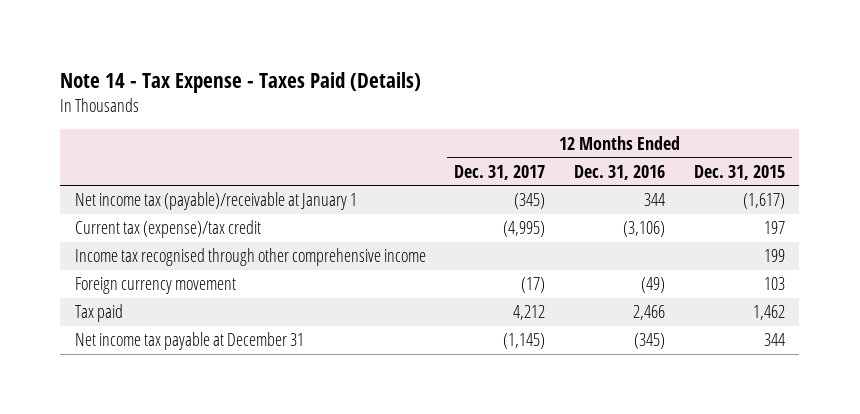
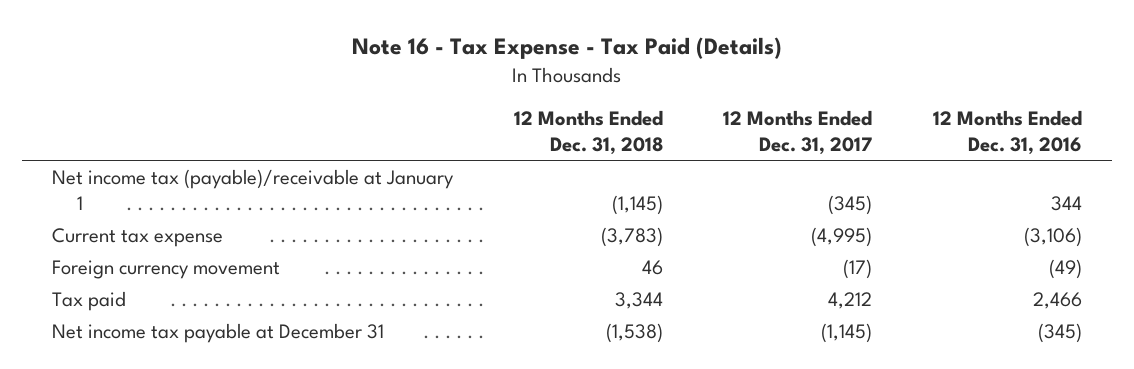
[60,71,422,93] Note 14 - Tax Expense - Taxes Paid (Details) -> [352,37,783,60] Note 16 - Tax Expense - Tax Paid (Details)
[693,164,785,180] Dec. 31, 2015 -> none
none -> [513,110,663,156] 12 Months Ended Dec. 31, 2018
[74,248,426,267] Income tax recognised through other comprehensive income -> none
[74,220,261,239] Current tax (expense)/tax credit -> [52,227,224,247] Current tax expense

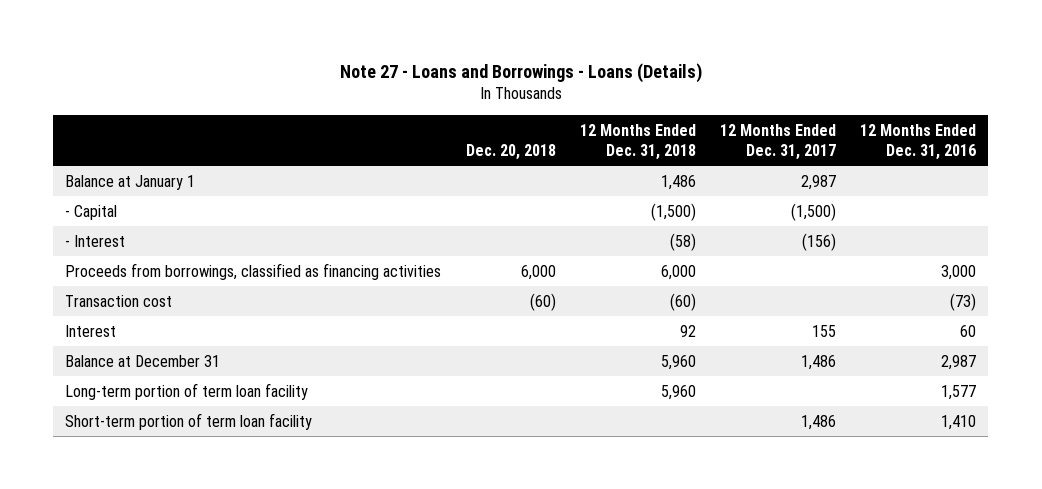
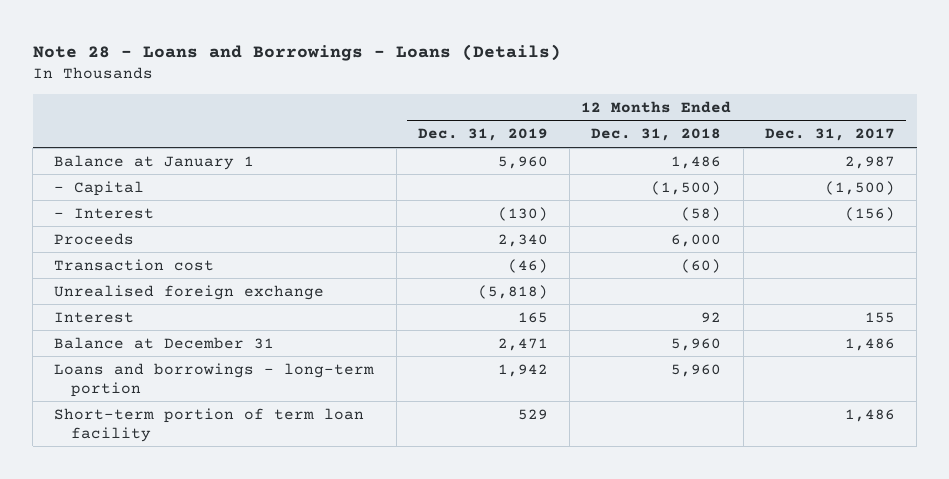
[339,62,702,83] Note 27 - Loans and Borrowings - Loans (Details) -> [32,44,561,62] Note 28 - Loans and Borrowings - Loans (Details)
[465,144,556,161] Dec. 20, 2018 -> none
[860,123,977,161] 12 Months Ended Dec. 31, 2016 -> none
none -> [417,128,548,142] Dec. 31, 2019
[65,262,442,280] Proceeds from borrowings, classified as financing activities -> [54,232,135,245] Proceeds
none -> [54,284,325,300] Unrealised foreign exchange
[65,382,309,400] Long-term portion of term loan facility -> [54,362,375,397] Loans and borrowings - long-term portion

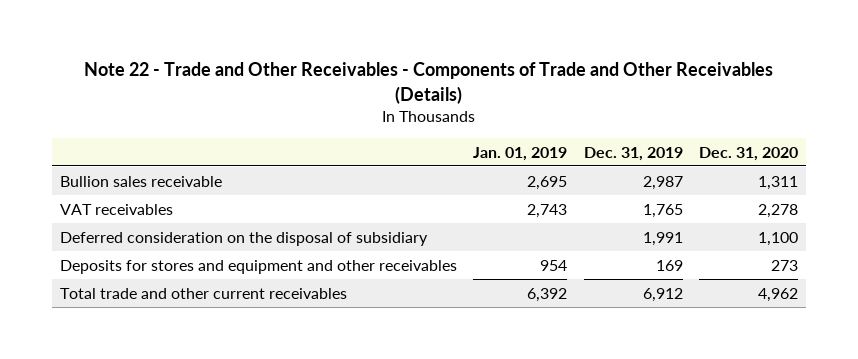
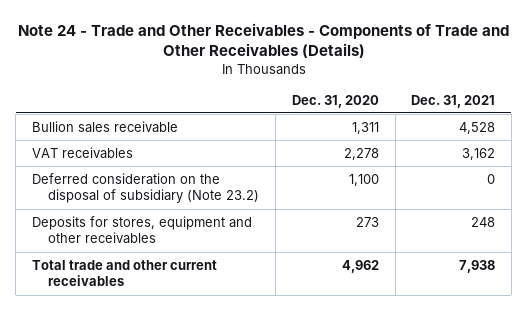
[84,62,774,104] Note 22 - Trade and Other Receivables - Components of Trade and Other Receivables (Details) -> [17,23,509,59] Note 24 - Trade and Other Receivables - Components of Trade and Other Receivables (Details)
[473,146,568,161] Jan. 01, 2019 -> none
[583,146,683,161] Dec. 31, 2019 -> none
none -> [411,94,496,108] Dec. 31, 2021
[59,231,428,246] Deferred consideration on the disposal of subsidiary -> [32,172,260,204] Deferred consideration on the disposal of subsidiary (Note 23.2)
[59,259,457,274] Deposits for stores and equipment and other receivables -> [32,215,253,245] Deposits for stores, equipment and other receivables

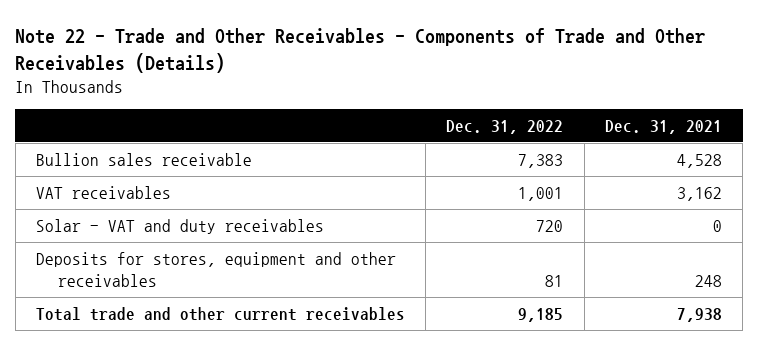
[17,23,509,59] Note 24 - Trade and Other Receivables - Components of Trade and Other Receivables (Details) -> [15,27,706,73] Note 22 - Trade and Other Receivables - Components of Trade and Other Receivables (Details)
[291,94,379,108] Dec. 31, 2020 -> none
none -> [446,119,564,134] Dec. 31, 2022
[32,172,260,204] Deferred consideration on the disposal of subsidiary (Note 23.2) -> none
none -> [35,218,324,234] Solar - VAT and duty receivables

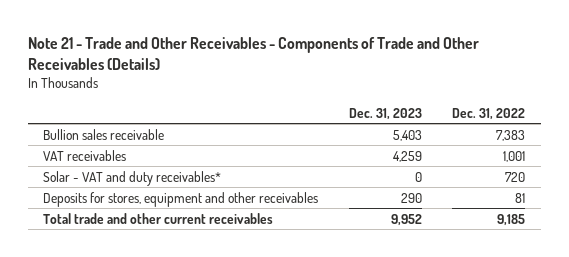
[15,27,706,73] Note 22 - Trade and Other Receivables - Components of Trade and Other Receivables (Details) -> [28,37,480,71] Note 21 - Trade and Other Receivables - Components of Trade and Other Receivables (Details)
[604,119,722,134] Dec. 31, 2021 -> none
none -> [348,107,422,120] Dec. 31, 2023
[35,218,324,234] Solar - VAT and duty receivables -> [43,170,222,186] Solar - VAT and duty receivables*

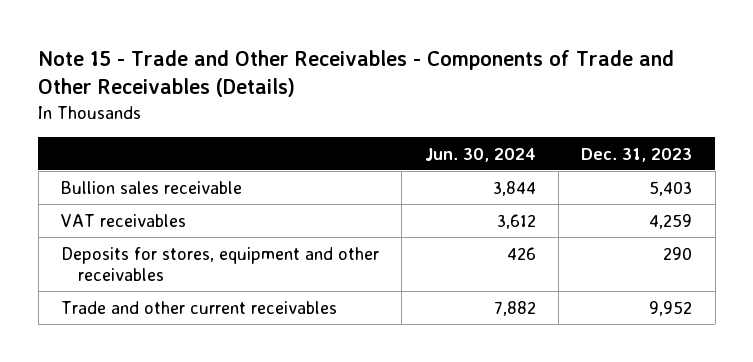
[28,37,480,71] Note 21 - Trade and Other Receivables - Components of Trade and Other Receivables (Details) -> [38,50,675,98] Note 15 - Trade and Other Receivables - Components of Trade and Other Receivables (Details)
[452,107,526,120] Dec. 31, 2022 -> none
none -> [424,147,536,162] Jun. 30, 2024
[43,170,222,186] Solar - VAT and duty receivables* -> none
[43,212,274,224] Total trade and other current receivables -> [60,300,337,314] Trade and other current receivables

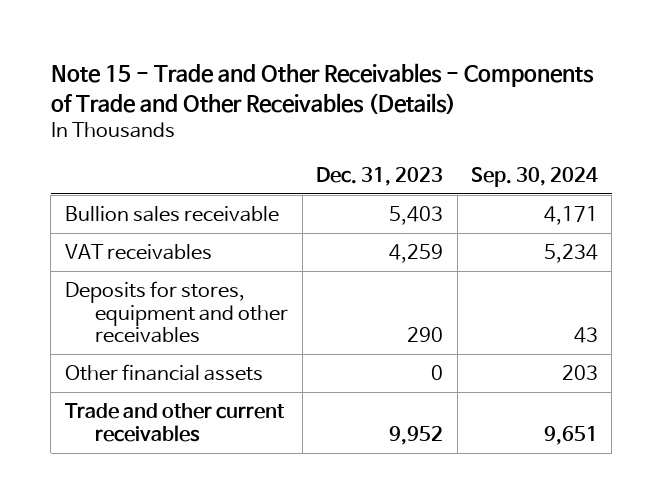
[424,147,536,162] Jun. 30, 2024 -> none
none -> [471,166,599,187] Sep. 30, 2024
none -> [64,363,263,381] Other financial assets

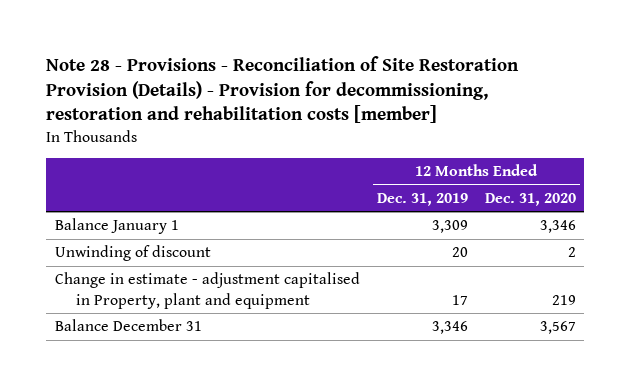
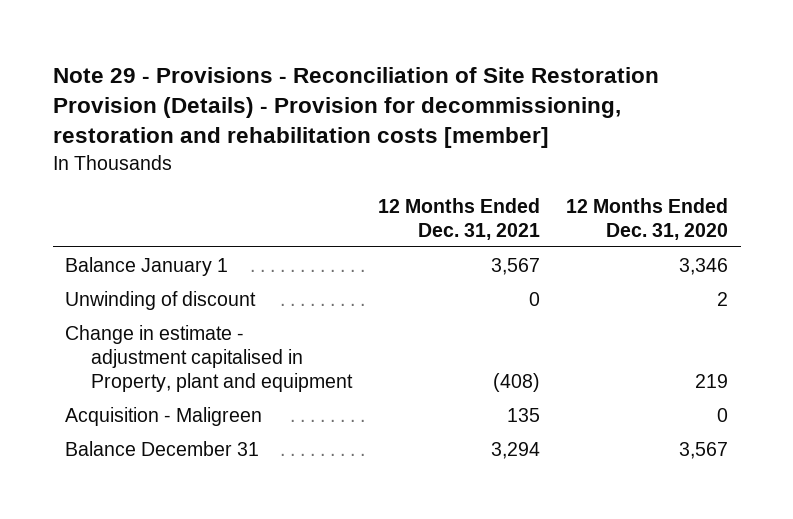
[46,56,520,124] Note 28 - Provisions - Reconciliation of Site Restoration Provision (Details) - Provision for decommissioning, restoration and rehabilitation costs [member] -> [52,66,659,149] Note 29 - Provisions - Reconciliation of Site Restoration Provision (Details) - Provision for decommissioning, restoration and rehabilitation costs [member]
[376,192,468,206] Dec. 31, 2019 -> none
none -> [378,197,541,240] 12 Months Ended Dec. 31, 2021
none -> [65,406,263,426] Acquisition - Maligreen

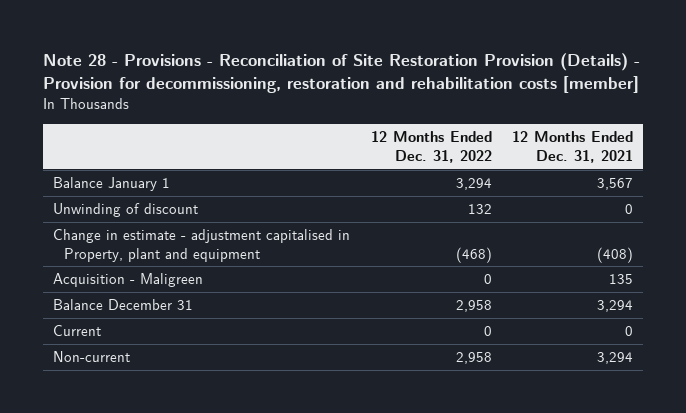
[52,66,659,149] Note 29 - Provisions - Reconciliation of Site Restoration Provision (Details) - Provision for decommissioning, restoration and rehabilitation costs [member] -> [43,53,641,94] Note 28 - Provisions - Reconciliation of Site Restoration Provision (Details) - Provision for decommissioning, restoration and rehabilitation costs [member]
[565,197,728,240] 12 Months Ended Dec. 31, 2020 -> none
none -> [370,131,492,163] 12 Months Ended Dec. 31, 2022
none -> [53,325,102,337] Current
none -> [53,351,131,363] Non-current

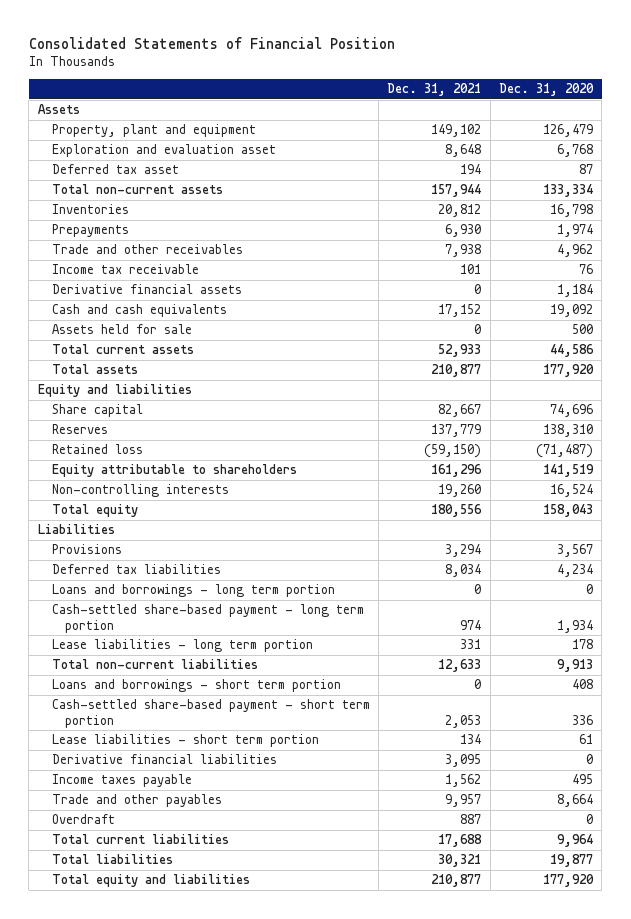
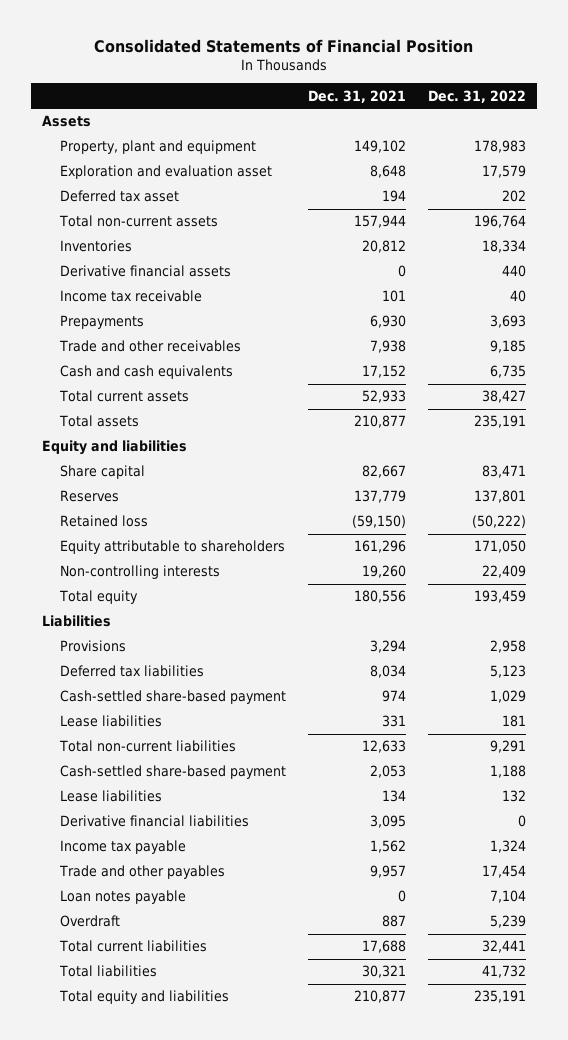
[499,83,595,97] Dec. 31, 2020 -> none
none -> [428,89,527,103] Dec. 31, 2022
[51,284,242,295] Derivative financial assets -> [60,265,232,278] Derivative financial assets
[51,264,199,275] Income tax receivable -> [60,290,203,303] Income tax receivable
[51,324,192,335] Assets held for sale -> none
[51,584,335,598] Loans and borrowings - long term portion -> none
[51,604,364,633] Cash-settled share-based payment - long term portion -> [60,690,287,705] Cash-settled share-based payment
[51,639,313,653] Lease liabilities - long term portion -> [60,715,163,728] Lease liabilities
[51,679,341,693] Loans and borrowings - short term portion -> none
[51,699,370,728] Cash-settled share-based payment - short term portion -> [60,765,287,780] Cash-settled share-based payment
[51,734,319,748] Lease liabilities - short term portion -> [60,790,163,803] Lease liabilities
[51,774,192,788] Income taxes payable -> [60,840,187,855] Income tax payable
none -> [60,890,187,905] Loan notes payable

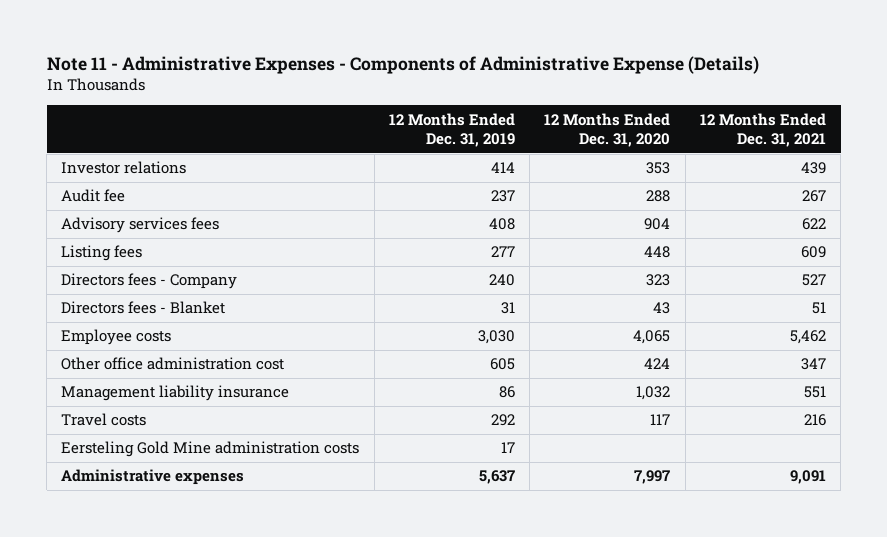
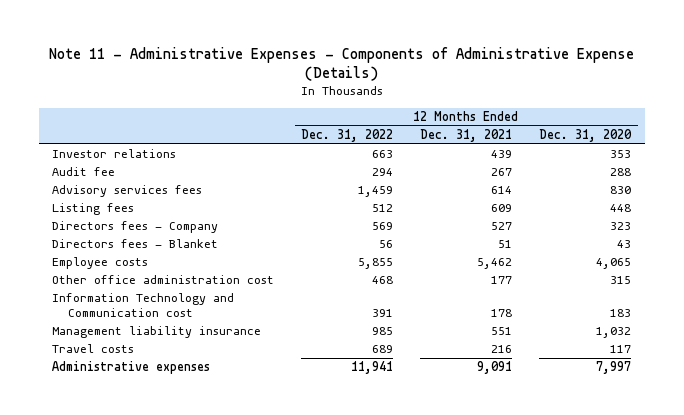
[388,112,515,148] 12 Months Ended Dec. 31, 2019 -> none
none -> [301,129,394,143] Dec. 31, 2022
[644,218,671,231] 904 -> [610,186,632,195] 830
[801,218,826,231] 622 -> [491,186,513,195] 614
[644,358,671,370] 424 -> [610,276,632,285] 315
[800,358,826,371] 347 -> [491,276,513,285] 177
none -> [52,293,235,318] Information Technology and Communication cost
[61,441,360,458] Eersteling Gold Mine administration costs -> none

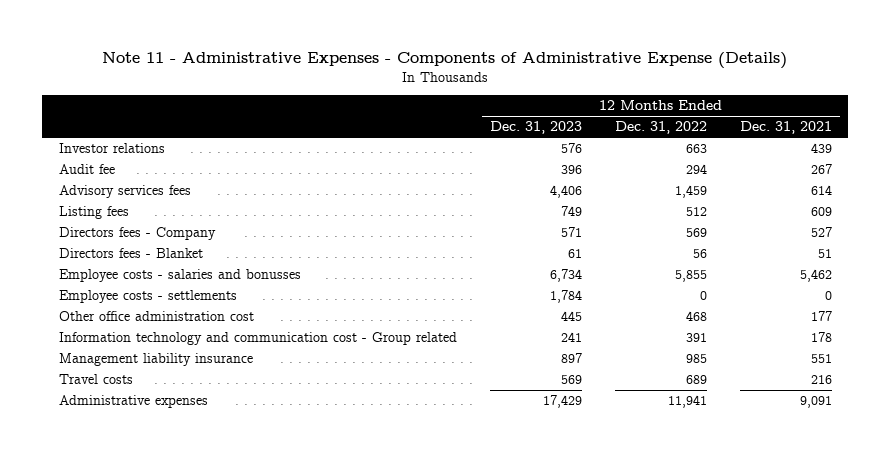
[539,129,633,143] Dec. 31, 2020 -> none
none -> [489,121,582,135] Dec. 31, 2023
[52,257,149,270] Employee costs -> [58,269,301,283] Employee costs - salaries and bonusses
none -> [58,290,237,304] Employee costs - settlements
[52,293,235,318] Information Technology and Communication cost -> [58,332,457,346] Information technology and communication cost - Group related

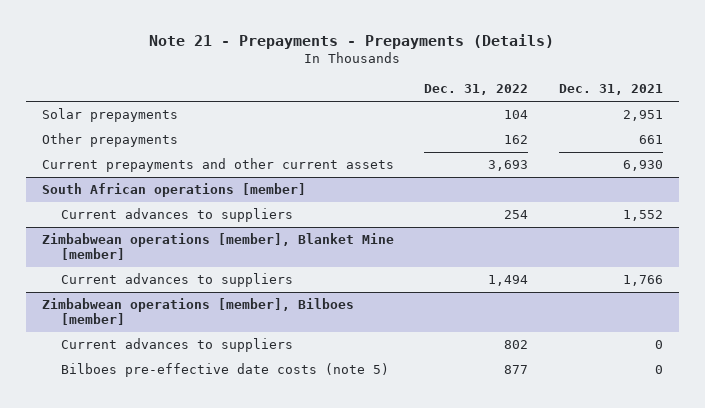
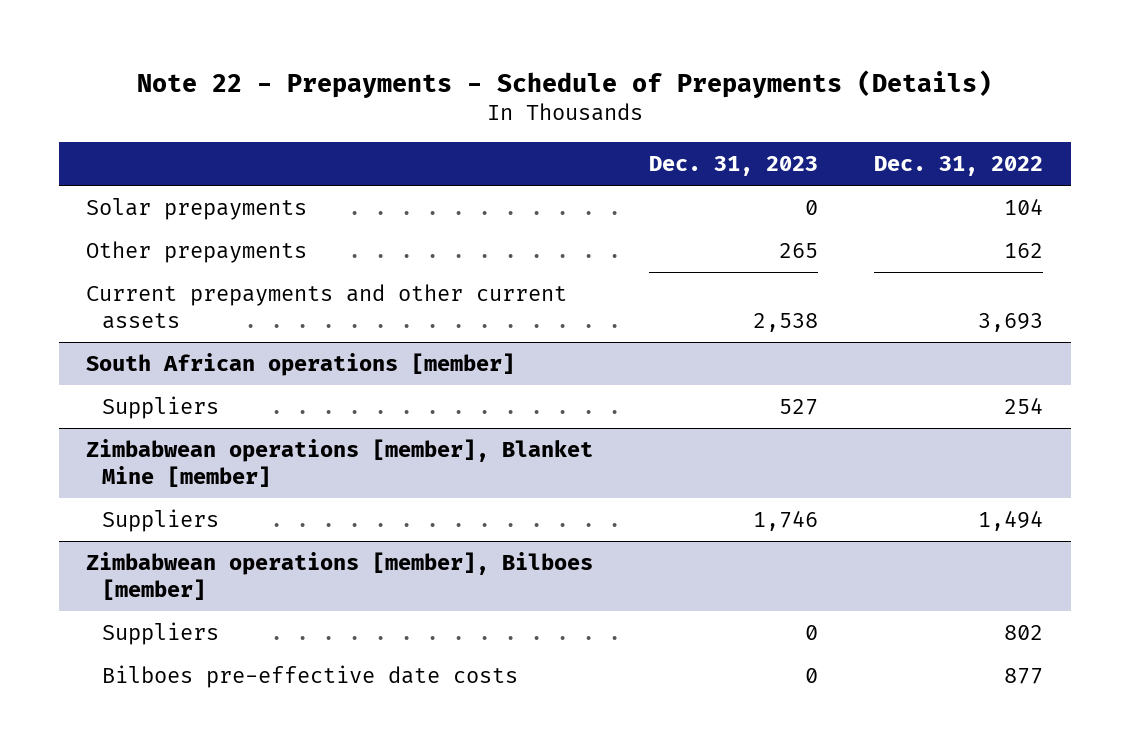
[149,33,555,49] Note 21 - Prepayments - Prepayments (Details) -> [136,69,992,98] Note 22 - Prepayments - Schedule of Prepayments (Details)
[559,84,664,96] Dec. 31, 2021 -> none
none -> [649,155,819,176] Dec. 31, 2023
[61,208,294,223] Current advances to suppliers -> [101,396,219,420] Suppliers
[61,273,294,288] Current advances to suppliers -> [101,509,219,533] Suppliers
[61,338,294,353] Current advances to suppliers -> [101,622,219,646] Suppliers
[61,363,390,378] Bilboes pre-effective date costs (note 5) -> [101,665,518,689] Bilboes pre-effective date costs

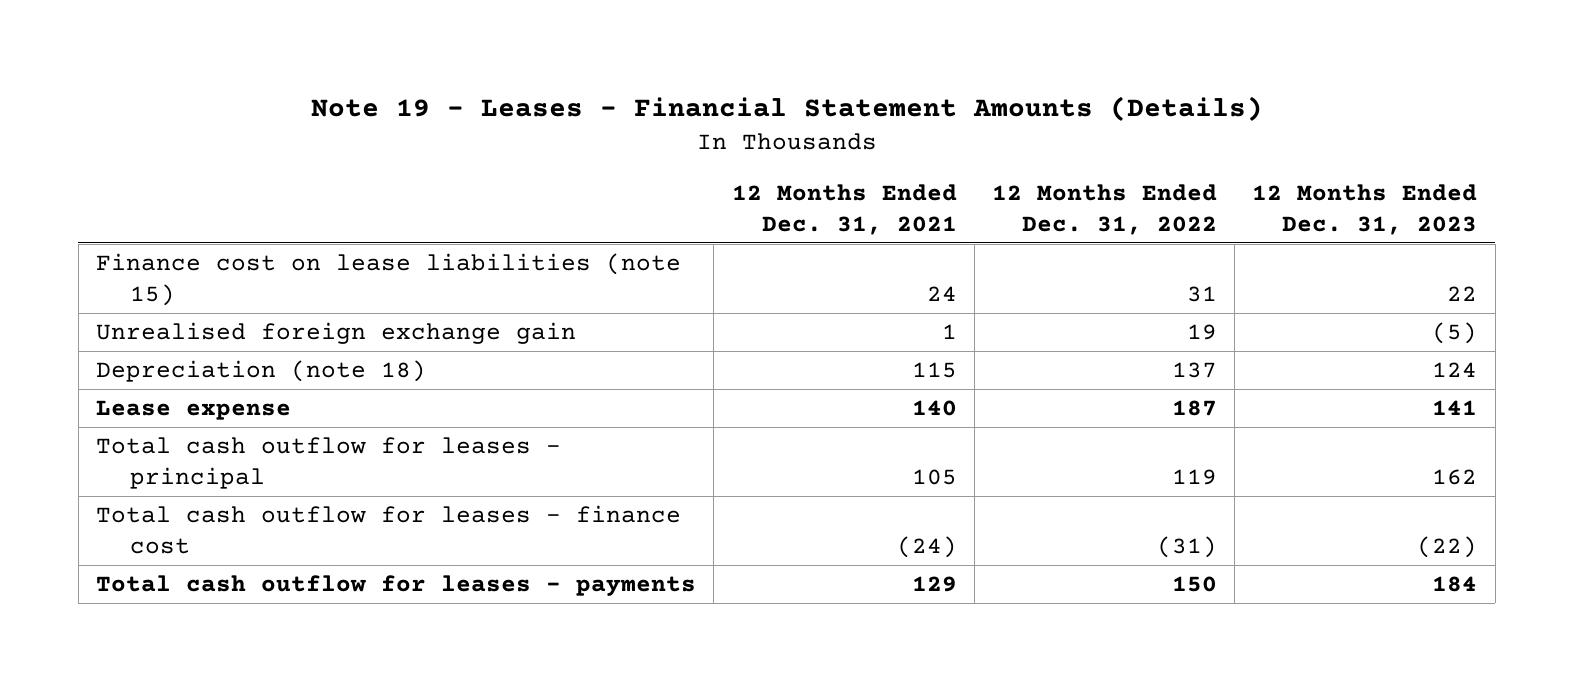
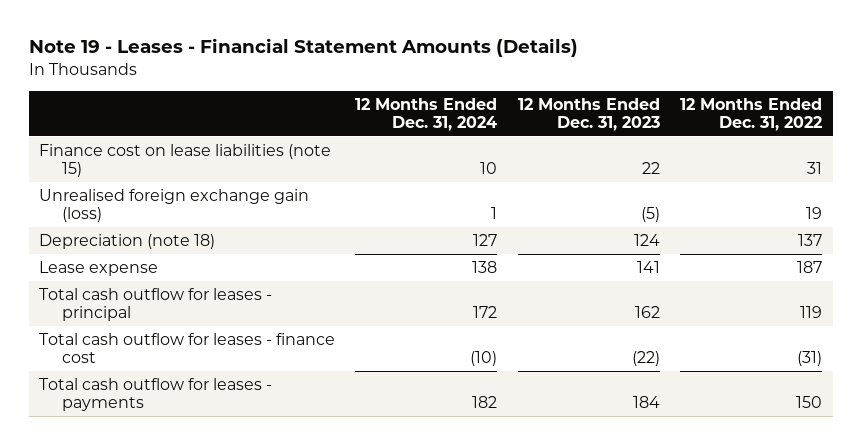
[731,183,957,235] 12 Months Ended Dec. 31, 2021 -> none
none -> [355,97,498,132] 12 Months Ended Dec. 31, 2024
[96,322,577,345] Unrealised foreign exchange gain -> [38,188,309,223] Unrealised foreign exchange gain (loss)

